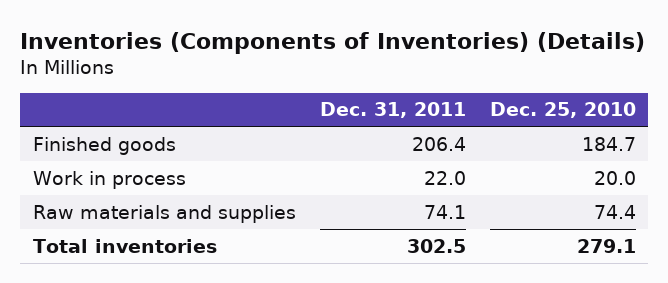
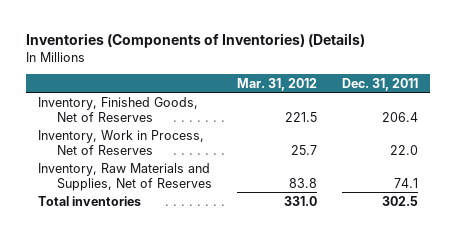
[489,102,636,119] Dec. 25, 2010 -> none
none -> [236,77,317,91] Mar. 31, 2012
[32,136,176,155] Finished goods -> [38,96,199,122] Inventory, Finished Goods, Net of Reserves
[32,170,186,189] Work in process -> [38,129,205,155] Inventory, Work in Process, Net of Reserves
[32,204,296,223] Raw materials and supplies -> [38,162,213,191] Inventory, Raw Materials and Supplies, Net of Reserves

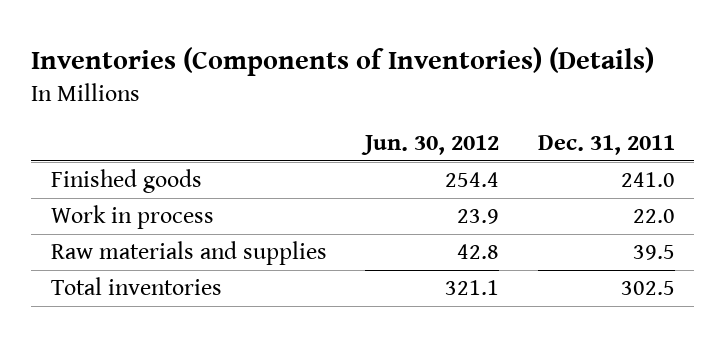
[236,77,317,91] Mar. 31, 2012 -> none
none -> [361,135,500,156] Jun. 30, 2012
[38,96,199,122] Inventory, Finished Goods, Net of Reserves -> [50,169,202,194] Finished goods
[381,111,418,122] 206.4 -> [620,172,675,188] 241.0
[38,129,205,155] Inventory, Work in Process, Net of Reserves -> [50,205,214,230] Work in process
[38,162,213,191] Inventory, Raw Materials and Supplies, Net of Reserves -> [50,241,327,266] Raw materials and supplies
[393,177,418,188] 74.1 -> [632,245,675,261] 39.5

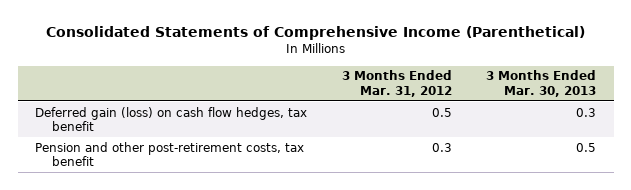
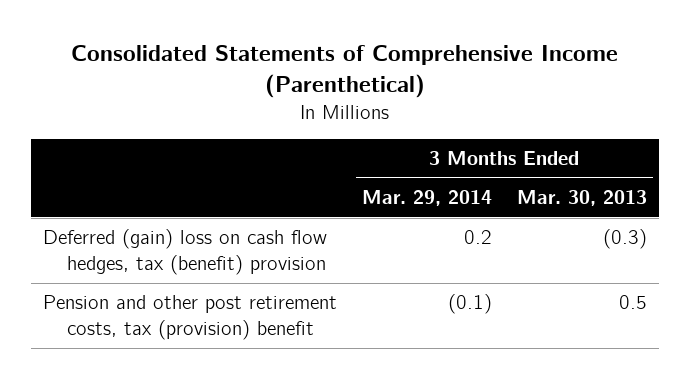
[341,70,452,97] 3 Months Ended Mar. 31, 2012 -> none
none -> [361,190,492,207] Mar. 29, 2014
[35,106,308,132] Deferred gain (loss) on cash flow hedges, tax benefit -> [43,229,328,276] Deferred (gain) loss on cash flow hedges, tax (benefit) provision
[576,107,597,117] 0.3 -> [602,229,647,250] (0.3)
[35,141,305,167] Pension and other post-retirement costs, tax benefit -> [43,295,338,341] Pension and other post retirement costs, tax (provision) benefit

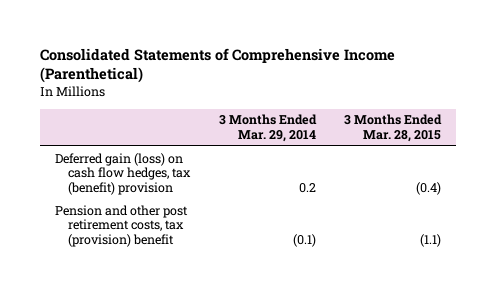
[516,190,647,207] Mar. 30, 2013 -> none
none -> [344,114,443,143] 3 Months Ended Mar. 28, 2015
[43,229,328,276] Deferred (gain) loss on cash flow hedges, tax (benefit) provision -> [54,152,192,196] Deferred gain (loss) on cash flow hedges, tax (benefit) provision

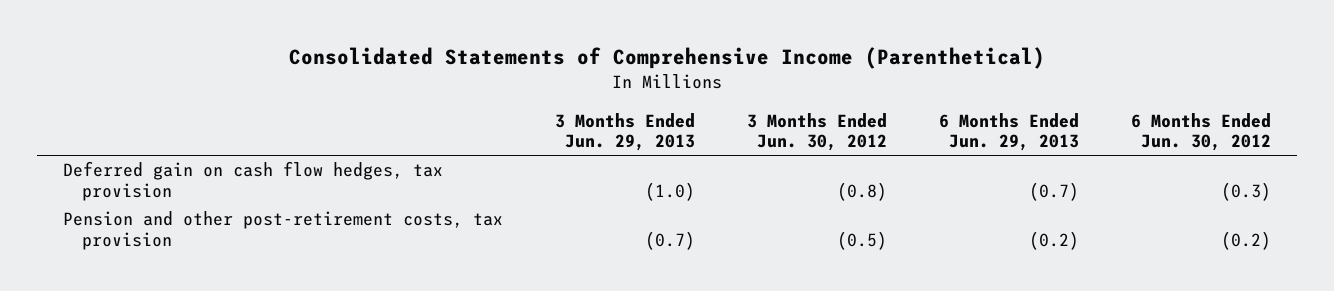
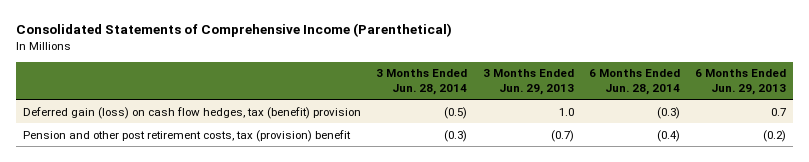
[746,112,887,152] 3 Months Ended Jun. 30, 2012 -> none
[1130,112,1271,152] 6 Months Ended Jun. 30, 2012 -> none
none -> [376,69,468,95] 3 Months Ended Jun. 28, 2014
none -> [588,69,680,95] 6 Months Ended Jun. 28, 2014
[62,161,443,202] Deferred gain on cash flow hedges, tax provision -> [23,106,362,119] Deferred gain (loss) on cash flow hedges, tax (benefit) provision
[644,182,695,202] (1.0) -> [558,107,574,116] 1.0
[1028,182,1079,202] (0.7) -> [770,107,786,116] 0.7
[62,211,503,251] Pension and other post-retirement costs, tax provision -> [23,129,352,142] Pension and other post retirement costs, tax (provision) benefit

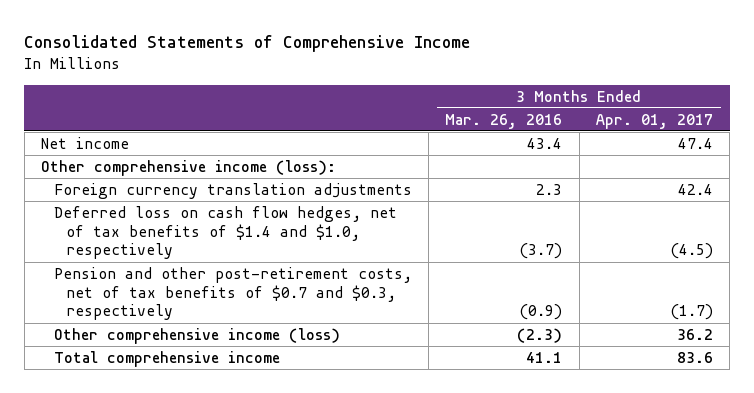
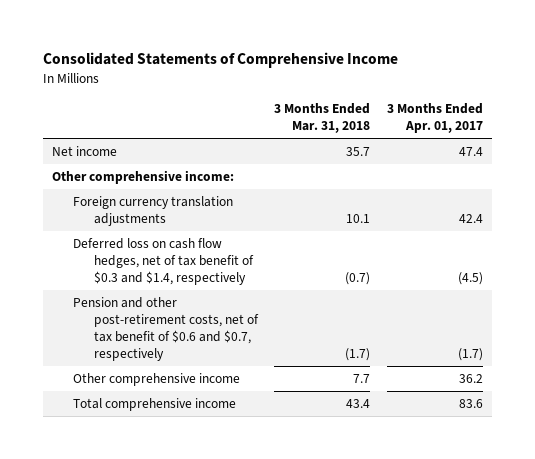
[445,113,563,129] Mar. 26, 2016 -> none
none -> [274,103,371,134] 3 Months Ended Mar. 31, 2018
[41,159,337,176] Other comprehensive income (loss): -> [51,170,234,185] Other comprehensive income:
[53,205,397,260] Deferred loss on cash flow hedges, net of tax benefits of $1.4 and $1.0, respectively -> [72,238,254,285] Deferred loss on cash flow hedges, net of tax benefit of $0.3 and $1.4, respectively
[53,266,412,321] Pension and other post-retirement costs, net of tax benefits of $0.7 and $0.3, respectively -> [72,297,259,361] Pension and other post-retirement costs, net of tax benefit of $0.6 and $0.7, respectively
[53,327,340,344] Other comprehensive income (loss) -> [72,373,240,387] Other comprehensive income

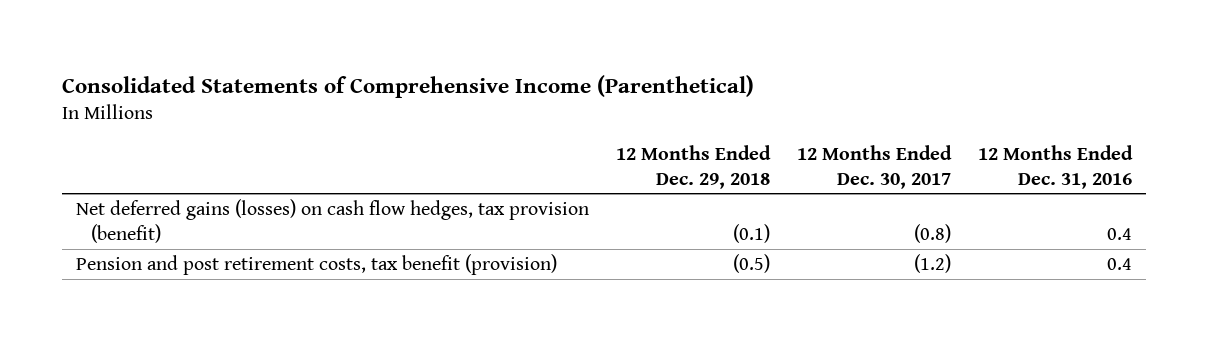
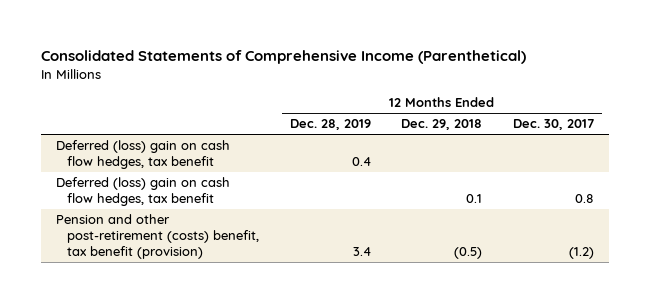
[978,144,1134,189] 12 Months Ended Dec. 31, 2016 -> none
none -> [289,119,371,131] Dec. 28, 2019
none -> [56,140,231,170] Deferred (loss) gain on cash flow hedges, tax benefit
[75,199,589,244] Net deferred gains (losses) on cash flow hedges, tax provision (benefit) -> [56,177,231,207] Deferred (loss) gain on cash flow hedges, tax benefit
[732,224,770,244] (0.1) -> [466,194,483,204] 0.1
[913,224,951,244] (0.8) -> [574,194,594,204] 0.8
[75,254,557,276] Pension and post retirement costs, tax benefit (provision) -> [56,214,260,259] Pension and other post-retirement (costs) benefit, tax benefit (provision)

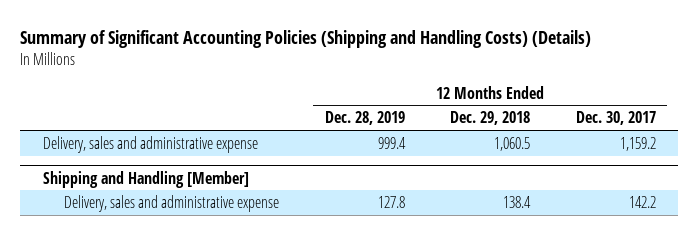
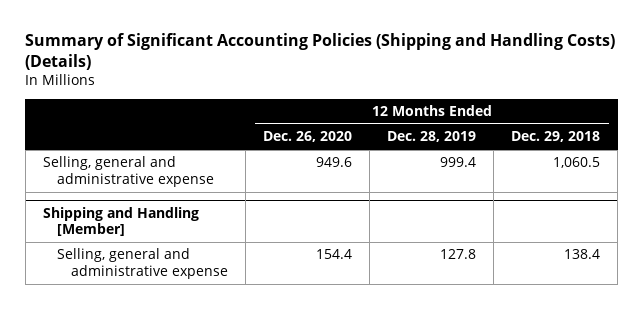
[575,111,656,126] Dec. 30, 2017 -> none
none -> [263,131,353,143] Dec. 26, 2020
[42,135,258,153] Delivery, sales and administrative expense -> [42,156,215,187] Selling, general and administrative expense
[64,194,280,212] Delivery, sales and administrative expense -> [57,248,229,279] Selling, general and administrative expense

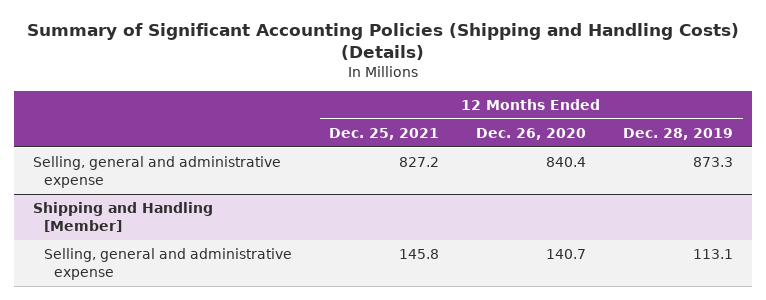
[511,131,601,143] Dec. 29, 2018 -> none
none -> [328,128,439,141] Dec. 25, 2021
[316,157,353,168] 949.6 -> [546,157,587,168] 840.4
[440,157,477,168] 999.4 -> [693,157,734,168] 873.3
[316,249,353,260] 154.4 -> [546,249,587,260] 140.7
[440,249,477,260] 127.8 -> [693,249,734,260] 113.1

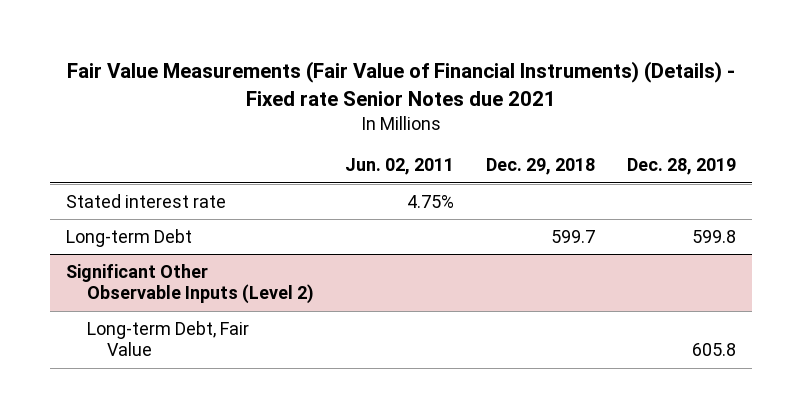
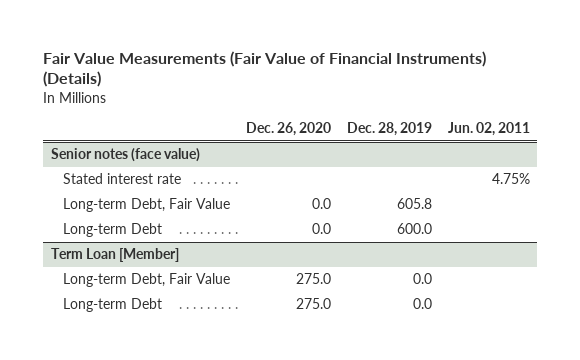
[67,60,736,106] Fair Value Measurements (Fair Value of Financial Instruments) (Details) - Fixed rate Senior Notes due 2021 -> [42,50,486,88] Fair Value Measurements (Fair Value of Financial Instruments) (Details)
[486,158,596,176] Dec. 29, 2018 -> none
none -> [246,122,332,137] Dec. 26, 2020
none -> [50,148,200,163] Senior notes (face value)
[66,228,193,247] Long-term Debt -> none
[66,263,314,305] Significant Other Observable Inputs (Level 2) -> none
none -> [63,223,163,238] Long-term Debt
none -> [50,248,179,263] Term Loan [Member]
none -> [63,273,231,288] Long-term Debt, Fair Value
none -> [63,298,163,313] Long-term Debt

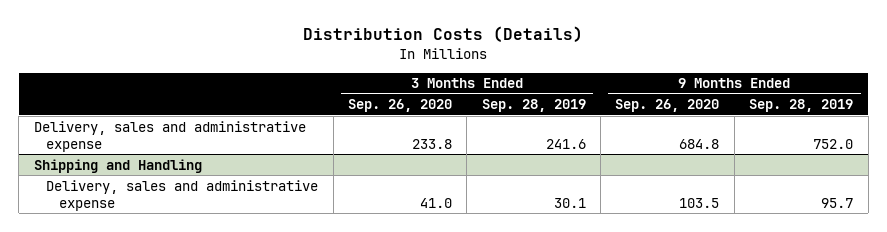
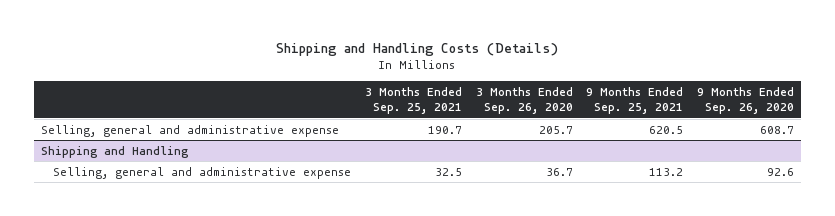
[303,26,584,43] Distribution Costs (Details) -> [276,42,559,56] Shipping and Handling Costs (Details)
[481,99,586,113] Sep. 28, 2019 -> none
[749,99,854,113] Sep. 28, 2019 -> none
none -> [364,86,462,115] 3 Months Ended Sep. 25, 2021
none -> [586,86,684,115] 9 Months Ended Sep. 25, 2021
[33,120,306,152] Delivery, sales and administrative expense -> [40,124,339,137] Selling, general and administrative expense
[411,138,452,149] 233.8 -> [538,125,573,134] 205.7
[679,138,720,149] 684.8 -> [760,125,795,134] 608.7
[46,179,319,211] Delivery, sales and administrative expense -> [52,166,351,179] Selling, general and administrative expense
[419,197,452,208] 41.0 -> [545,167,573,176] 36.7
[679,197,720,208] 103.5 -> [767,167,795,176] 92.6

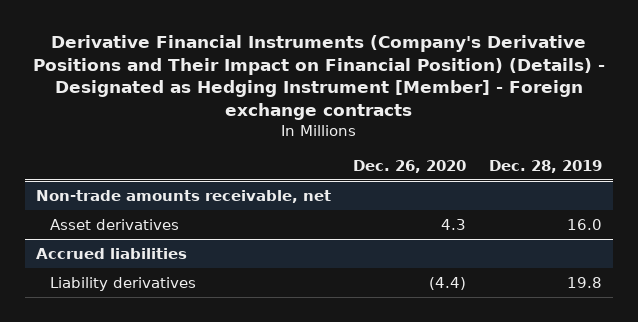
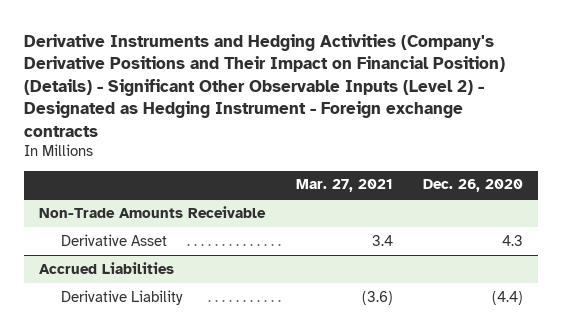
[32,34,605,121] Derivative Financial Instruments (Company's Derivative Positions and Their Impact on Financial Position) (Details) - Designated as Hedging Instrument [Member] - Foreign exchange contracts -> [24,33,506,137] Derivative Instruments and Hedging Activities (Company's Derivative Positions and Their Impact on Financial Position) (Details) - Significant Other Observable Inputs (Level 2) - Designated as Hedging Instrument - Foreign exchange contracts
[488,159,602,173] Dec. 28, 2019 -> none
none -> [295,179,393,193] Mar. 27, 2021
[36,189,332,203] Non-trade amounts receivable, net -> [39,205,267,218] Non-Trade Amounts Receivable
[49,218,179,230] Asset derivatives -> [60,233,167,246] Derivative Asset
[36,247,188,259] Accrued liabilities -> [39,261,175,274] Accrued Liabilities
[49,276,196,291] Liability derivatives -> [60,289,183,305] Derivative Liability

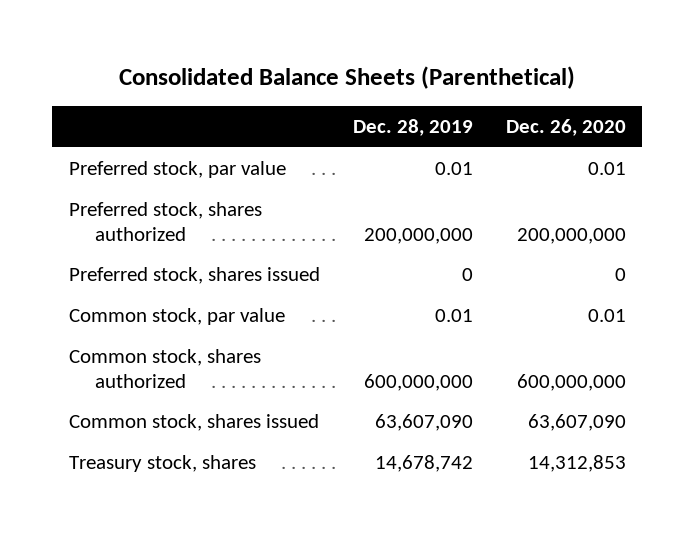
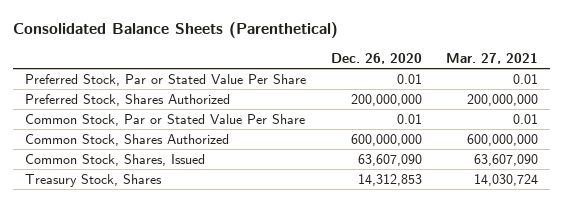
[352,119,473,137] Dec. 28, 2019 -> none
none -> [446,53,539,65] Mar. 27, 2021
[68,267,320,285] Preferred stock, shares issued -> none
[68,161,286,179] Preferred stock, par value -> [24,73,306,86] Preferred Stock, Par or Stated Value Per Share
[68,202,262,241] Preferred stock, shares authorized -> [24,93,230,106] Preferred Stock, Shares Authorized
[68,308,285,326] Common stock, par value -> [24,113,305,126] Common Stock, Par or Stated Value Per Share
[68,349,261,388] Common stock, shares authorized -> [24,133,229,146] Common Stock, Shares Authorized
[68,414,319,432] Common stock, shares issued -> [24,153,205,166] Common Stock, Shares, Issued
[68,455,256,473] Treasury stock, shares -> [24,173,162,187] Treasury Stock, Shares

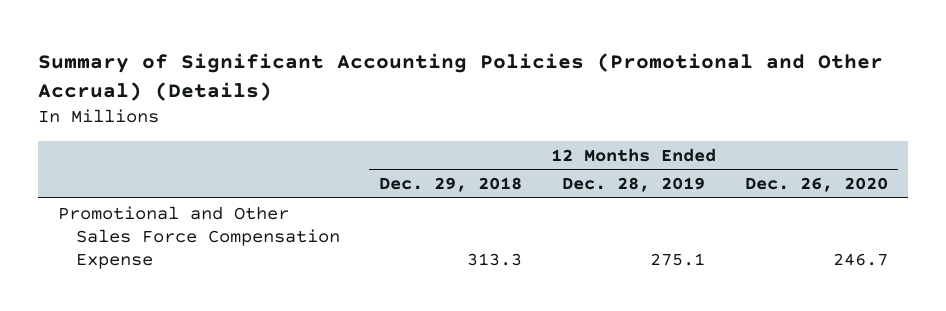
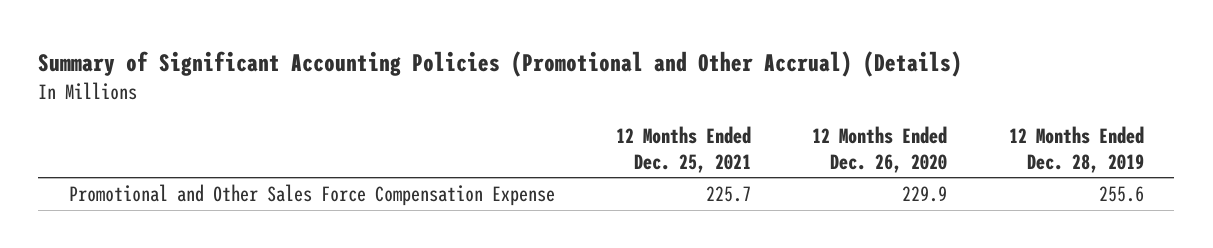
[379,177,523,193] Dec. 29, 2018 -> none
none -> [616,125,752,173] 12 Months Ended Dec. 25, 2021
[650,252,706,266] 275.1 -> [1098,186,1144,203] 255.6
[832,252,888,266] 246.7 -> [902,186,948,203] 229.9

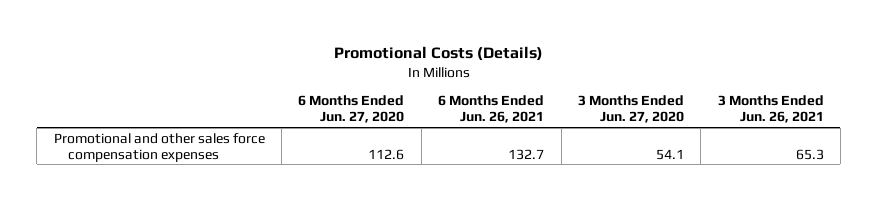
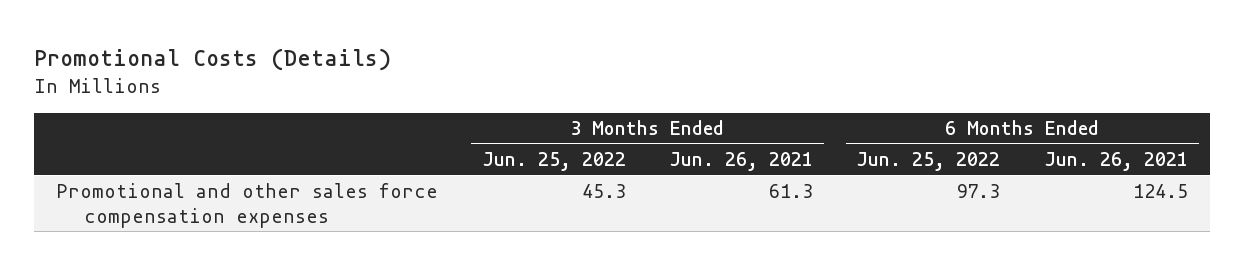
[298,95,405,124] 6 Months Ended Jun. 27, 2020 -> none
[577,95,684,124] 3 Months Ended Jun. 27, 2020 -> none
none -> [481,152,626,172] Jun. 25, 2022
none -> [856,152,1001,172] Jun. 25, 2022
[508,148,545,160] 132.7 -> [1132,184,1188,199] 124.5
[795,148,824,160] 65.3 -> [769,184,814,199] 61.3

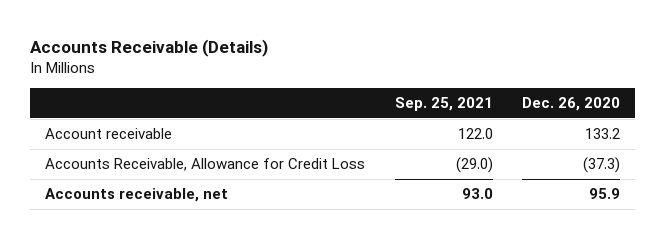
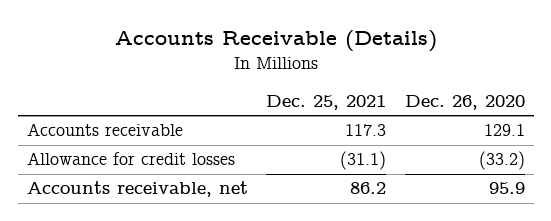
[394,97,493,112] Sep. 25, 2021 -> none
none -> [266,94,387,110] Dec. 25, 2021
[45,128,173,140] Account receivable -> [26,123,183,137] Accounts receivable
[584,128,620,140] 133.2 -> [483,124,525,137] 129.1
[45,158,366,172] Accounts Receivable, Allowance for Credit Loss -> [26,152,235,166] Allowance for credit losses
[582,157,620,174] (37.3) -> [478,151,525,171] (33.2)

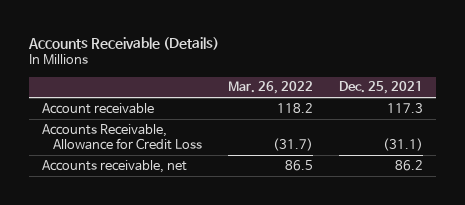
[404,94,525,110] Dec. 26, 2020 -> none
none -> [228,81,314,95] Mar. 26, 2022
[26,123,183,137] Accounts receivable -> [41,102,154,114] Account receivable
[26,152,235,166] Allowance for credit losses -> [41,123,203,151] Accounts Receivable, Allowance for Credit Loss

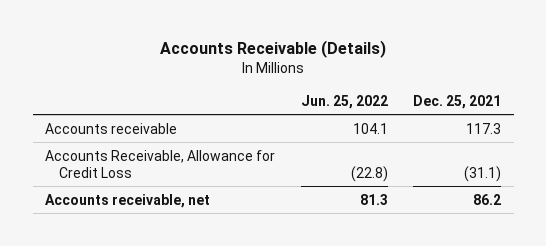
[228,81,314,95] Mar. 26, 2022 -> none
none -> [300,94,388,109] Jun. 25, 2022
[41,102,154,114] Account receivable -> [45,122,178,134] Accounts receivable

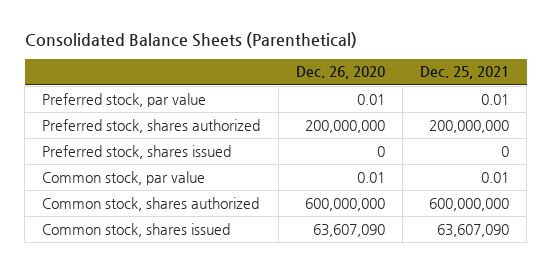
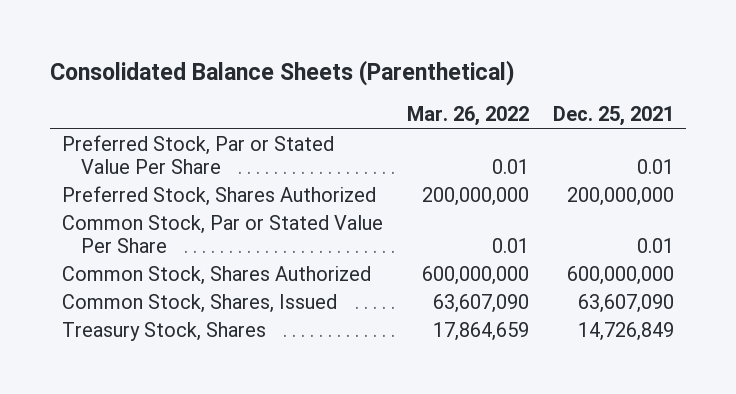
[295,66,385,80] Dec. 26, 2020 -> none
none -> [406,106,529,127] Mar. 26, 2022
[42,144,232,159] Preferred stock, shares issued -> none
[42,92,207,107] Preferred stock, par value -> [61,135,334,175] Preferred Stock, Par or Stated Value Per Share
[42,118,261,133] Preferred stock, shares authorized -> [61,186,376,207] Preferred Stock, Shares Authorized
[42,170,206,185] Common stock, par value -> [61,215,383,254] Common Stock, Par or Stated Value Per Share
[42,196,260,211] Common stock, shares authorized -> [61,266,371,286] Common Stock, Shares Authorized
[42,222,231,237] Common stock, shares issued -> [61,294,337,314] Common Stock, Shares, Issued
none -> [61,322,266,342] Treasury Stock, Shares

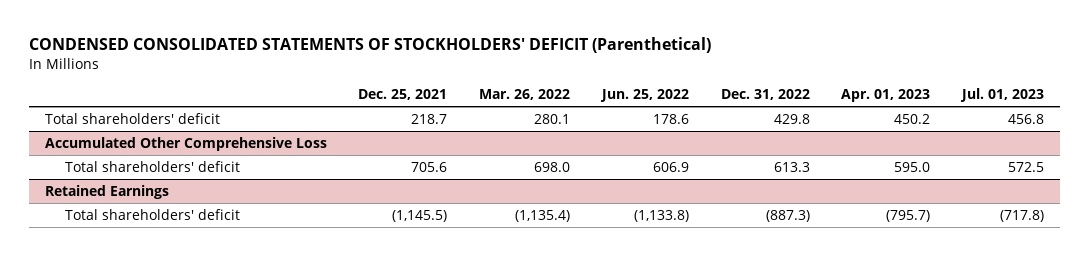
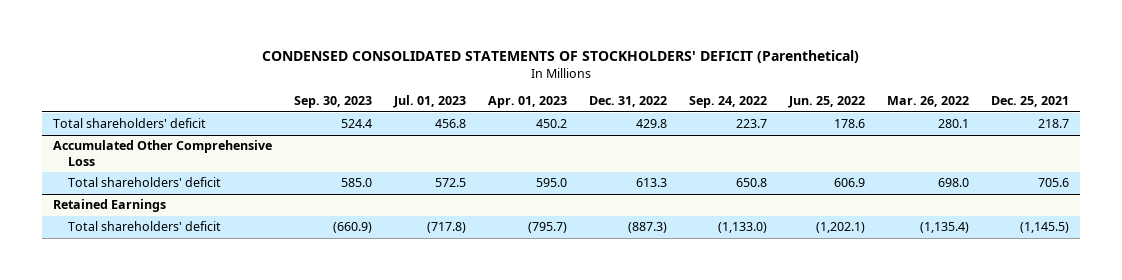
none -> [293,96,372,109] Sep. 30, 2023
none -> [688,96,767,109] Sep. 24, 2022
[633,209,689,222] (1,133.8) -> [815,222,865,234] (1,202.1)

